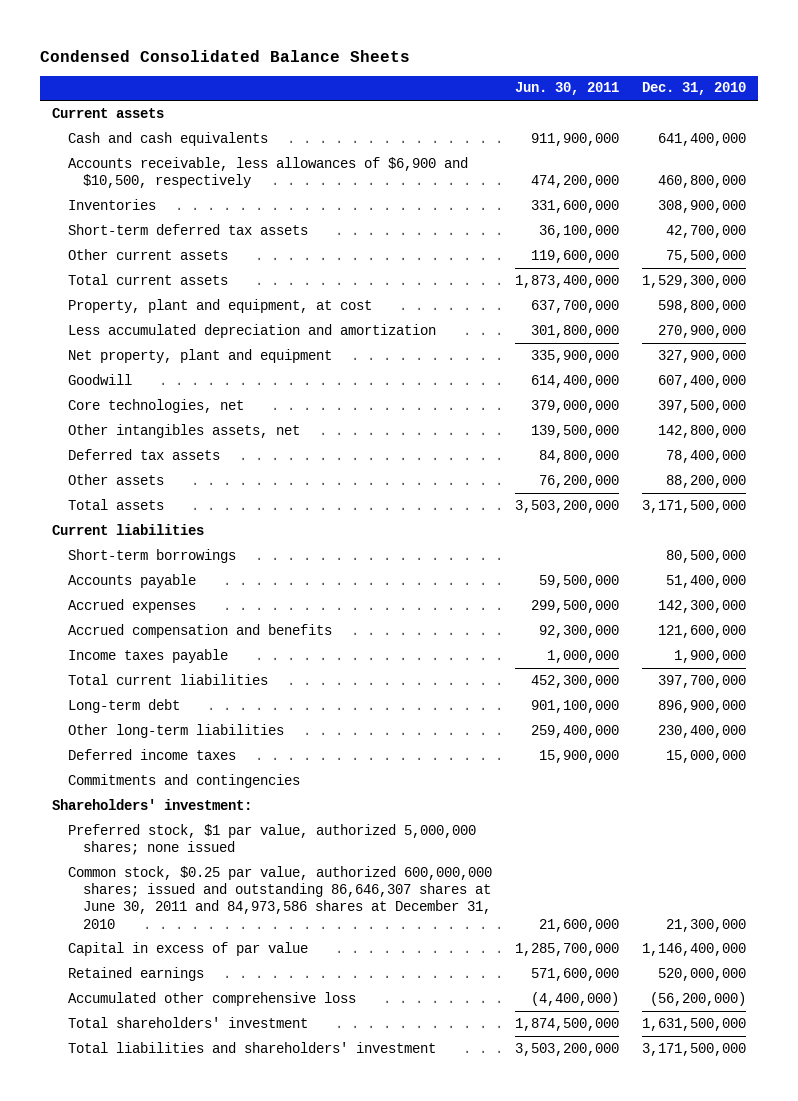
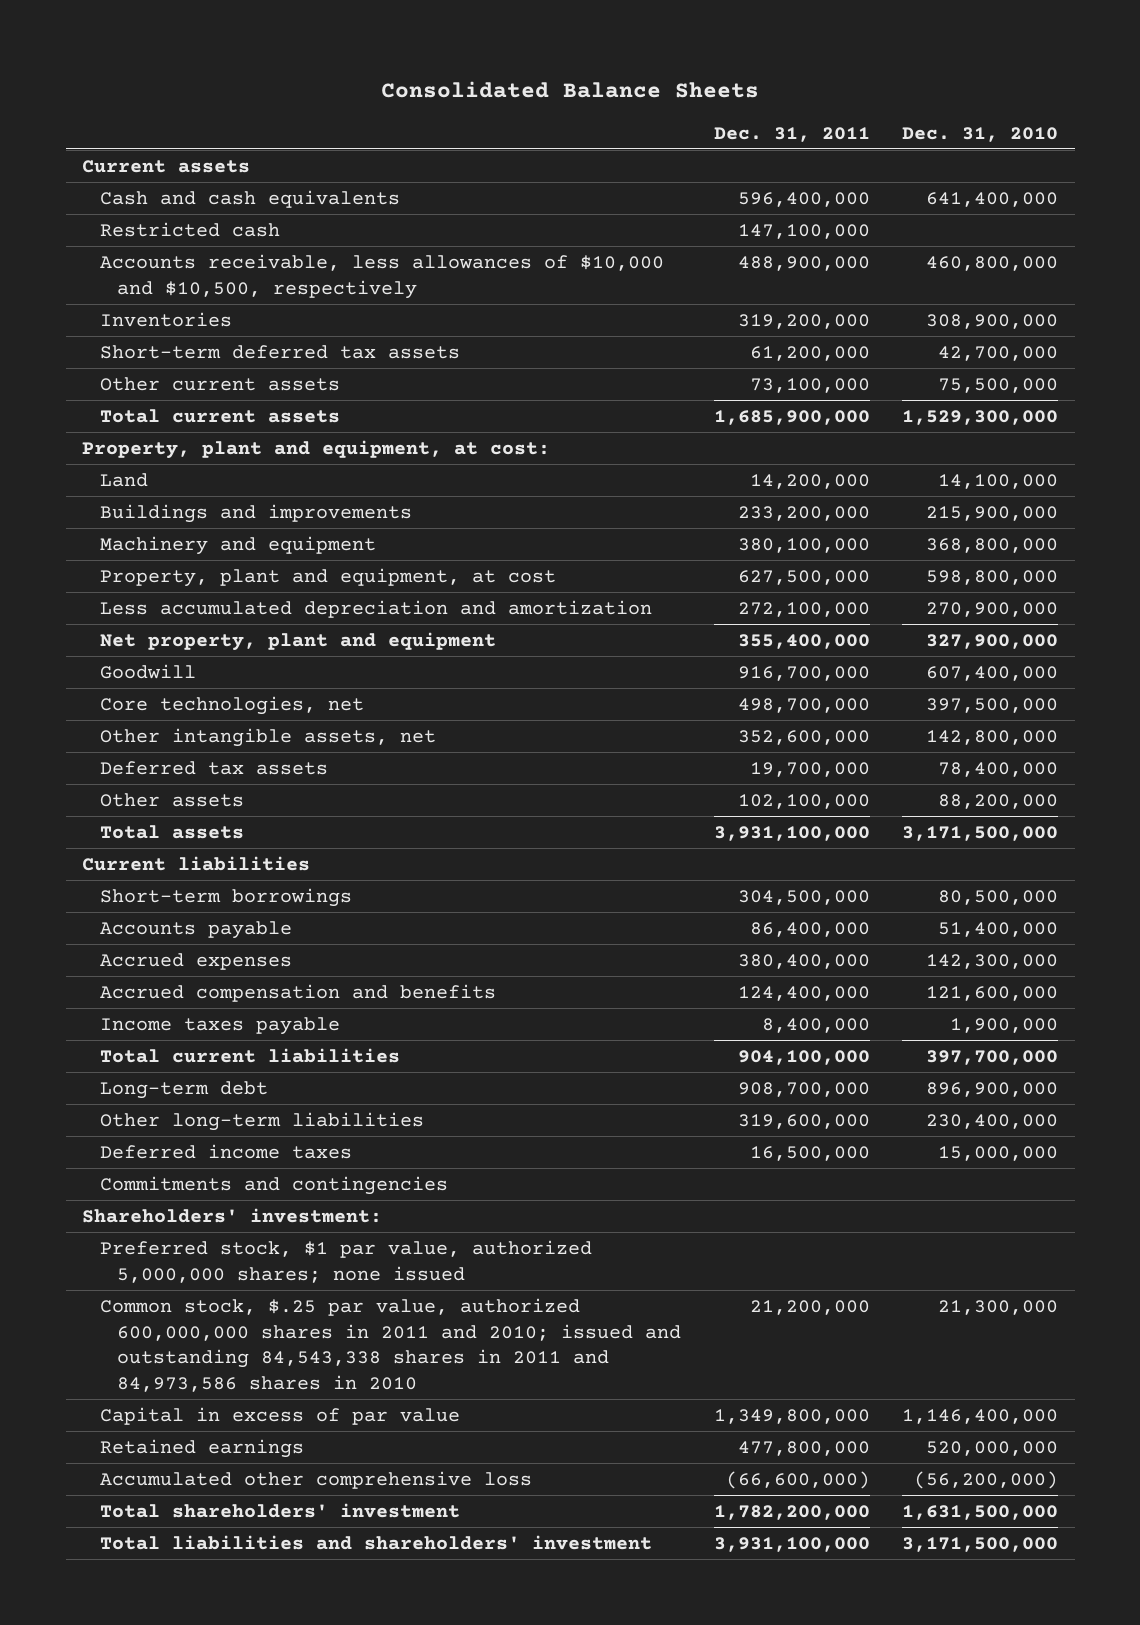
[40,49,411,62] Condensed Consolidated Balance Sheets -> [381,80,760,98] Consolidated Balance Sheets
[514,82,619,96] Jun. 30, 2011 -> none
none -> [713,126,870,142] Dec. 31, 2011
none -> [99,221,280,237] Restricted cash
[67,156,468,189] Accounts receivable, less allowances of $6,900 and $10,500, respectively -> [99,253,664,299] Accounts receivable, less allowances of $10,000 and $10,500, respectively
none -> [82,439,551,459] Property, plant and equipment, at cost:
none -> [99,472,148,487] Land
none -> [99,503,412,523] Buildings and improvements
none -> [99,535,376,555] Machinery and equipment
[67,423,300,438] Other intangibles assets, net -> [99,727,436,747] Other intangible assets, net
[67,865,492,929] Common stock, $0.25 par value, authorized 600,000,000 shares; issued and outstanding 86,646,307 shares at June 30, 2011 and 84,973,586 shares at December 31, 2010 -> [99,1297,682,1392] Common stock, $.25 par value, authorized 600,000,000 shares in 2011 and 2010; issued and outstanding 84,543,338 shares in 2011 and 84,973,586 shares in 2010

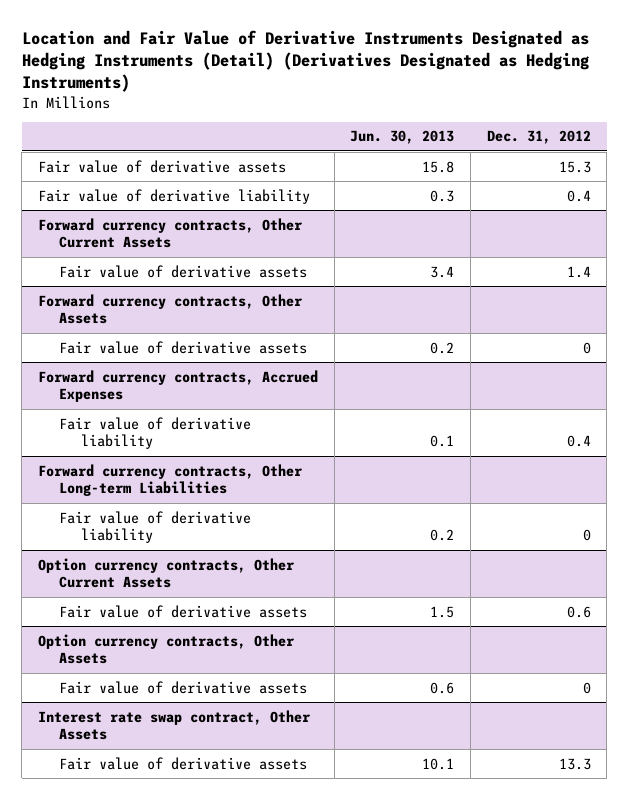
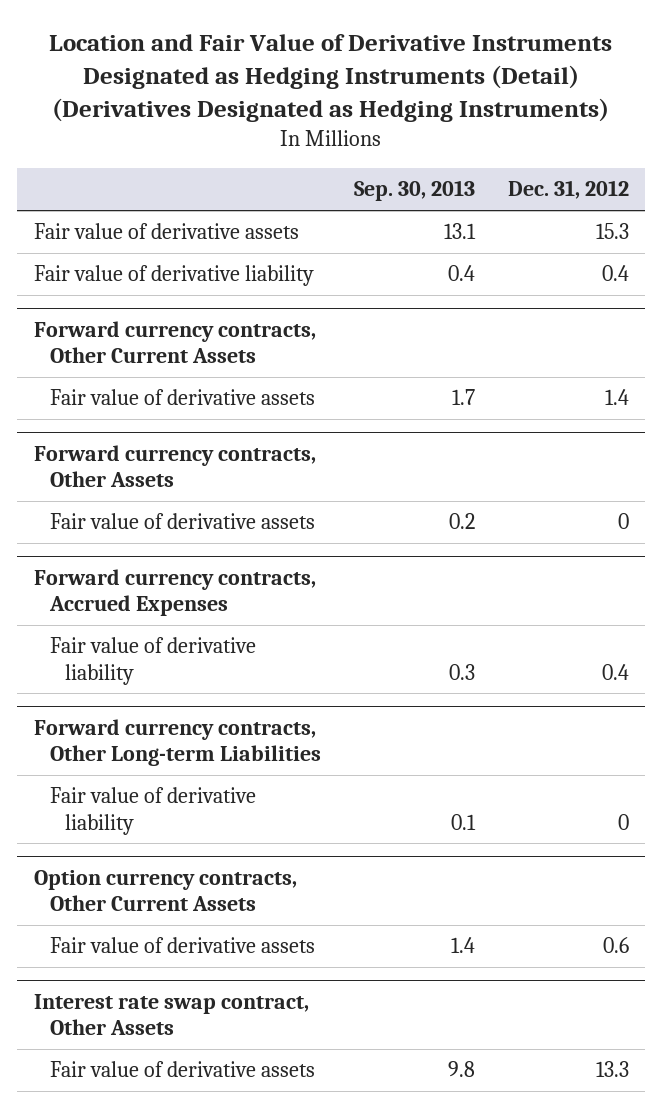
[350,130,455,145] Jun. 30, 2013 -> none
none -> [353,180,475,202] Sep. 30, 2013
[37,633,295,665] Option currency contracts, Other Assets -> none
[59,680,308,694] Fair value of derivative assets -> none

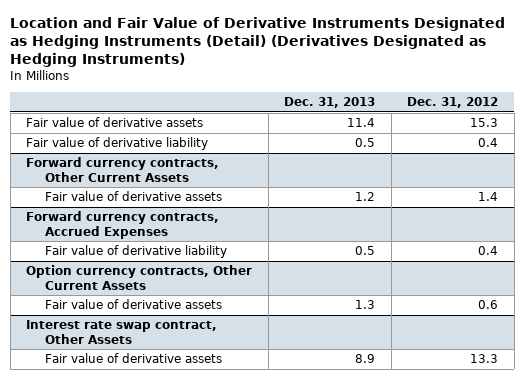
[353,180,475,202] Sep. 30, 2013 -> none
none -> [284,97,376,109] Dec. 31, 2013
[33,444,316,487] Forward currency contracts, Other Assets -> none
[49,513,315,530] Fair value of derivative assets -> none
[33,718,321,766] Forward currency contracts, Other Long-term Liabilities -> none
[49,787,256,835] Fair value of derivative liability -> none

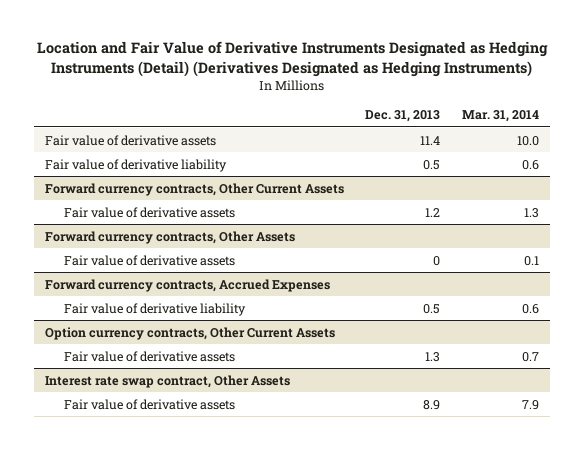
[407,97,499,109] Dec. 31, 2012 -> none
none -> [462,110,540,123] Mar. 31, 2014
none -> [44,230,295,244] Forward currency contracts, Other Assets
none -> [63,254,235,266] Fair value of derivative assets

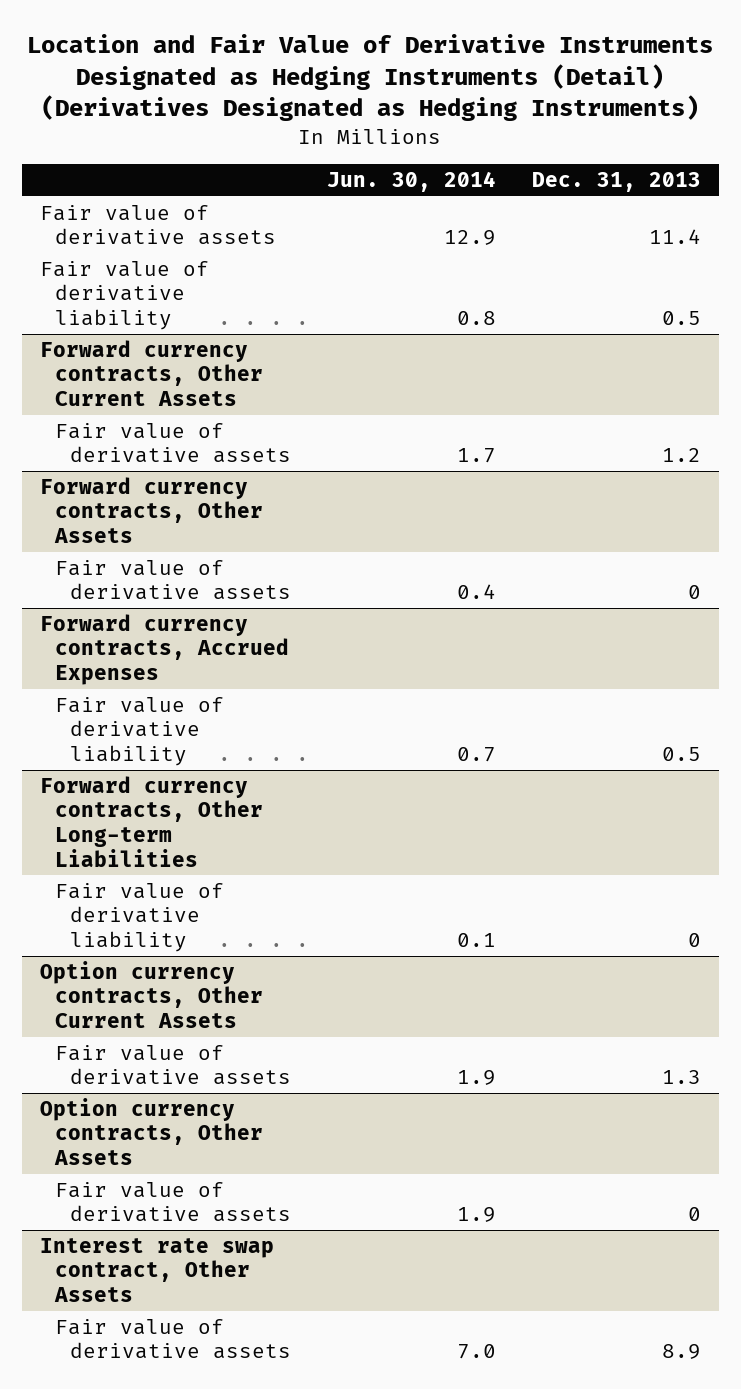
[462,110,540,123] Mar. 31, 2014 -> none
none -> [327,170,497,192] Jun. 30, 2014
none -> [39,775,263,867] Forward currency contracts, Other Long-term Liabilities
none -> [54,882,224,953] Fair value of derivative liability
none -> [39,1097,263,1166] Option currency contracts, Other Assets
none -> [54,1181,292,1223] Fair value of derivative assets

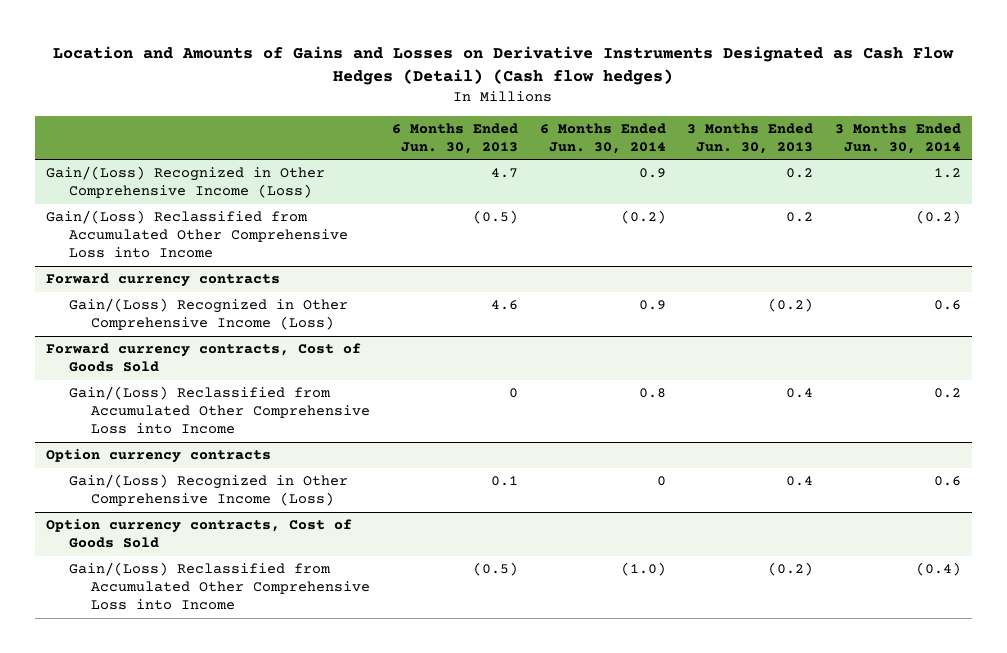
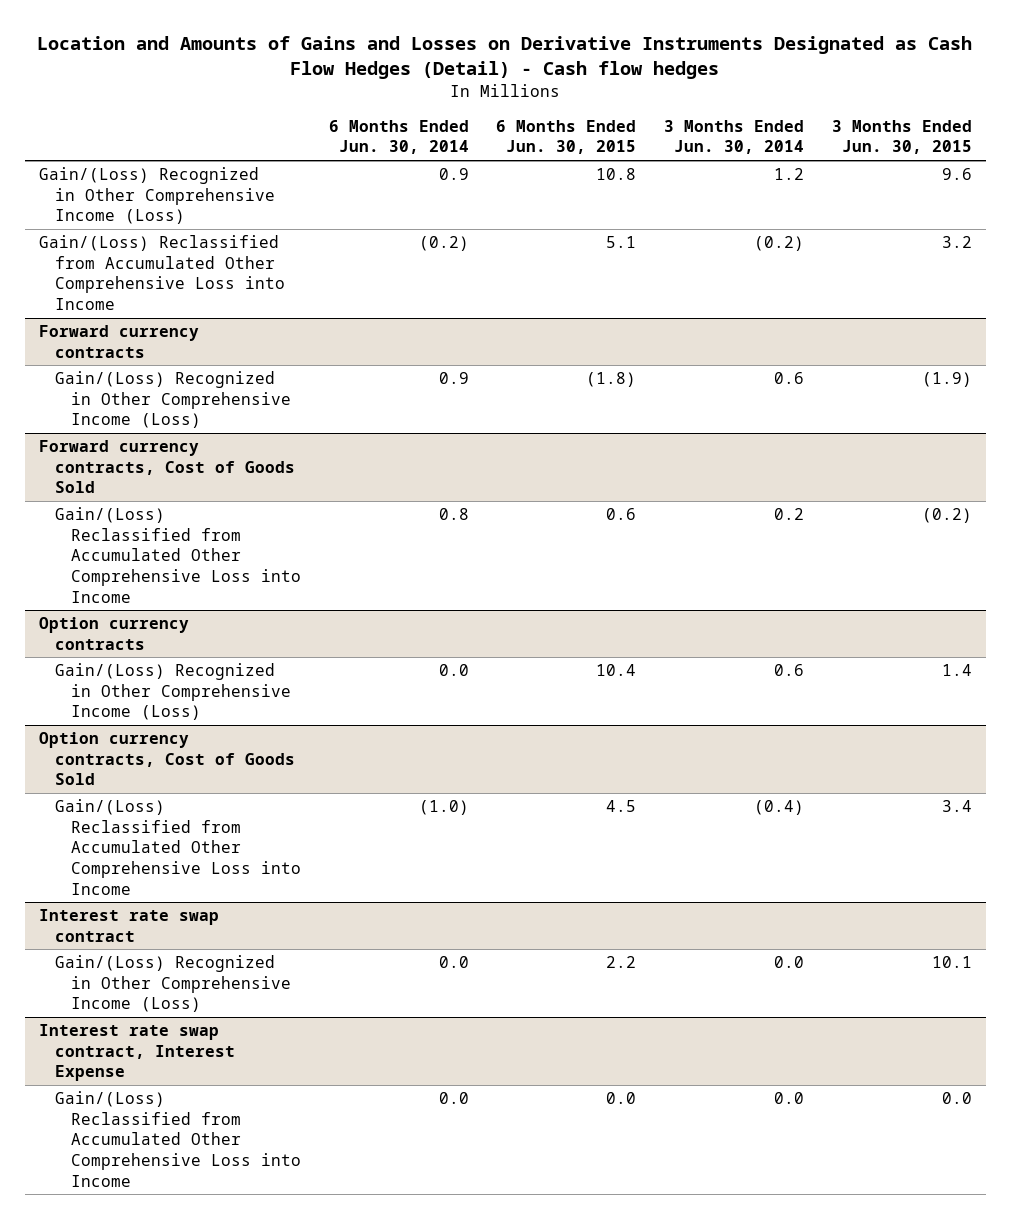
[53,46,955,85] Location and Amounts of Gains and Losses on Derivative Instruments Designated as Cash Flow Hedges (Detail) (Cash flow hedges) -> [37,36,973,80] Location and Amounts of Gains and Losses on Derivative Instruments Designated as Cash Flow Hedges (Detail) - Cash flow hedges
[391,122,518,154] 6 Months Ended Jun. 30, 2013 -> none
[687,122,814,154] 3 Months Ended Jun. 30, 2013 -> none
none -> [496,119,637,155] 6 Months Ended Jun. 30, 2015
none -> [831,119,972,155] 3 Months Ended Jun. 30, 2015
[656,476,666,487] 0 -> [438,664,469,677] 0.0
none -> [39,909,220,942] Interest rate swap contract
none -> [55,955,291,1013] Gain/(Loss) Recognized in Other Comprehensive Income (Loss)
none -> [39,1024,236,1082] Interest rate swap contract, Interest Expense
none -> [55,1091,301,1187] Gain/(Loss) Reclassified from Accumulated Other Comprehensive Loss into Income

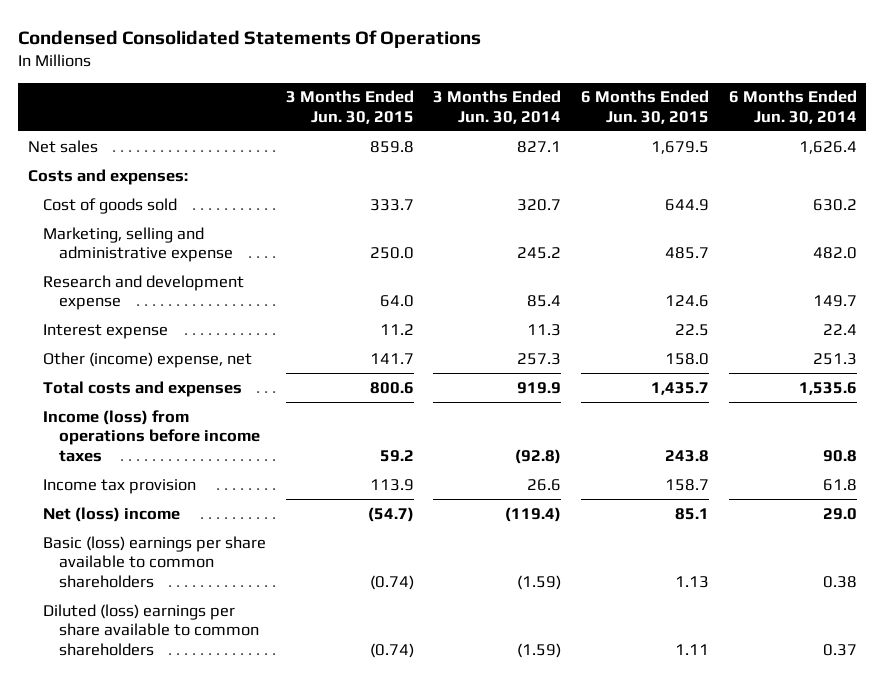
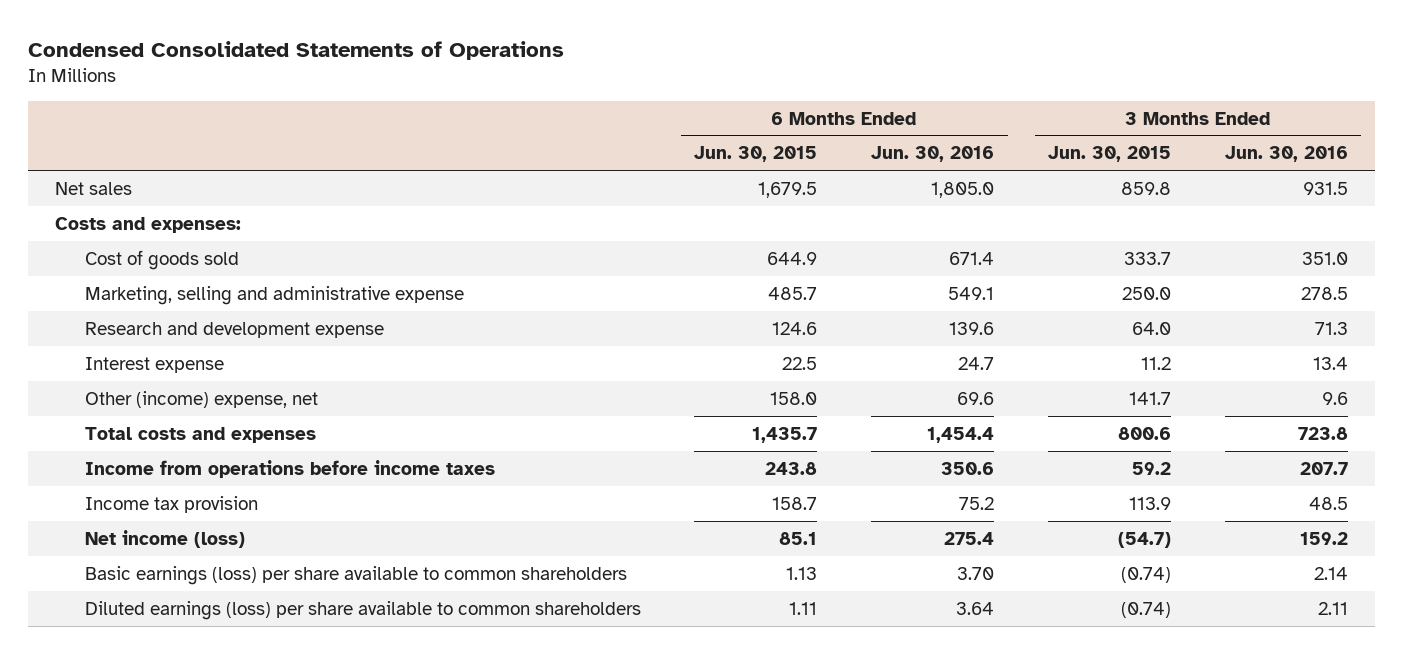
[17,29,481,48] Condensed Consolidated Statements Of Operations -> [28,41,565,61] Condensed Consolidated Statements of Operations
[433,90,562,125] 3 Months Ended Jun. 30, 2014 -> none
[728,90,857,125] 6 Months Ended Jun. 30, 2014 -> none
none -> [871,146,995,163] Jun. 30, 2016
none -> [1224,146,1348,163] Jun. 30, 2016
[43,409,260,462] Income (loss) from operations before income taxes -> [84,459,495,478] Income from operations before income taxes
[43,506,181,522] Net (loss) income -> [84,529,245,548] Net income (loss)
[43,535,267,588] Basic (loss) earnings per share available to common shareholders -> [84,565,627,585] Basic earnings (loss) per share available to common shareholders
[43,603,259,656] Diluted (loss) earnings per share available to common shareholders -> [84,600,641,620] Diluted earnings (loss) per share available to common shareholders

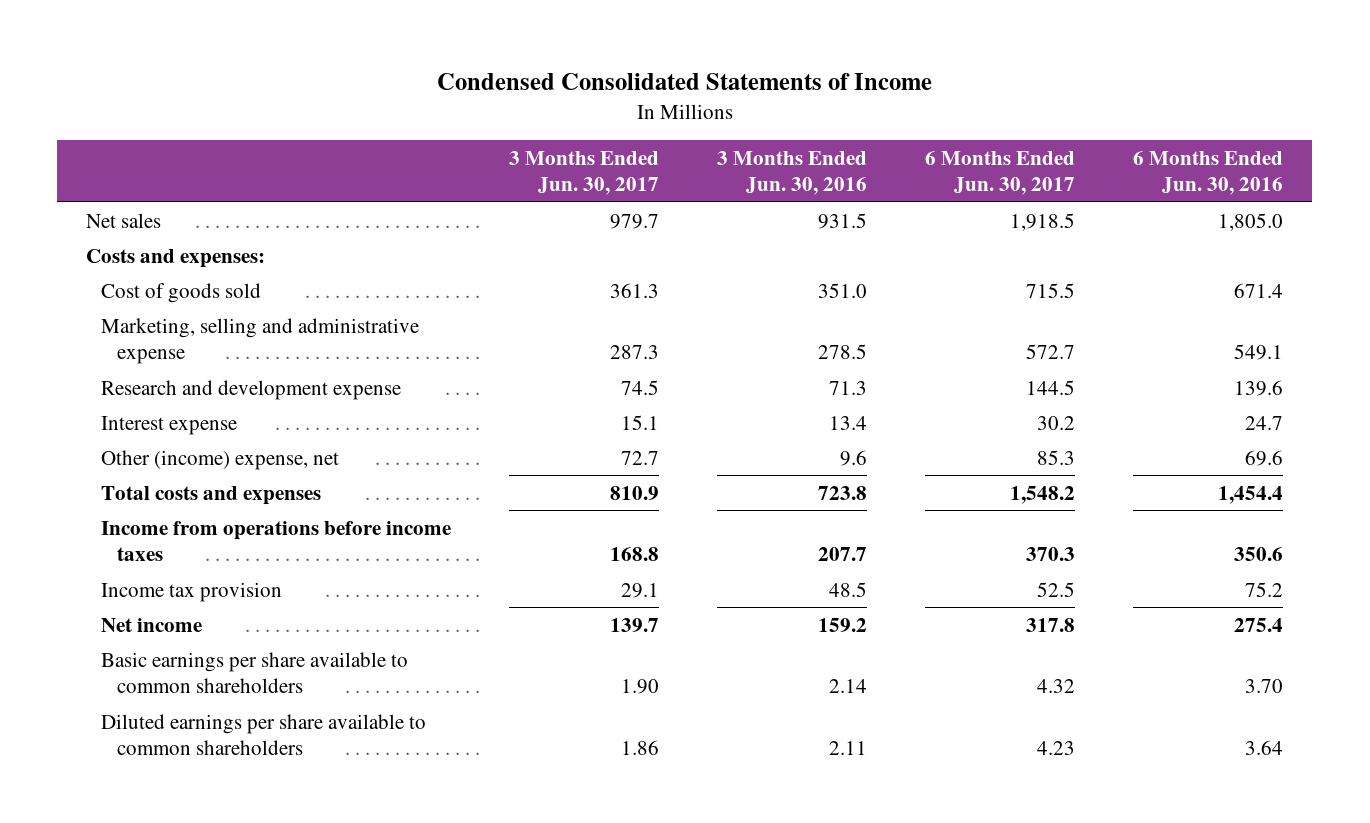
[28,41,565,61] Condensed Consolidated Statements of Operations -> [436,73,932,91] Condensed Consolidated Statements of Income
[694,146,818,163] Jun. 30, 2015 -> none
[1048,146,1172,163] Jun. 30, 2015 -> none
none -> [509,150,660,195] 3 Months Ended Jun. 30, 2017
none -> [925,150,1076,195] 6 Months Ended Jun. 30, 2017
[84,529,245,548] Net income (loss) -> [101,617,203,632] Net income
[84,565,627,585] Basic earnings (loss) per share available to common shareholders -> [101,651,409,694] Basic earnings per share available to common shareholders
[84,600,641,620] Diluted earnings (loss) per share available to common shareholders -> [101,713,427,756] Diluted earnings per share available to common shareholders

